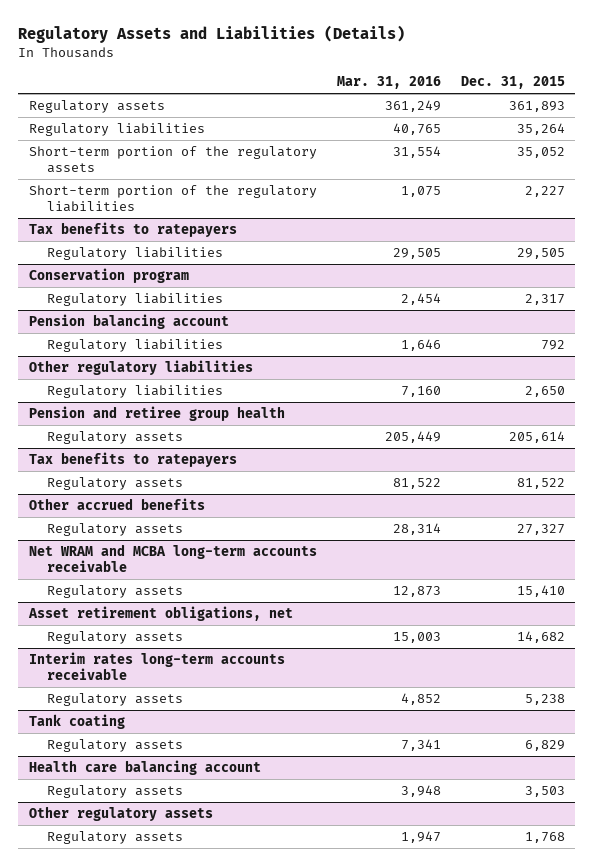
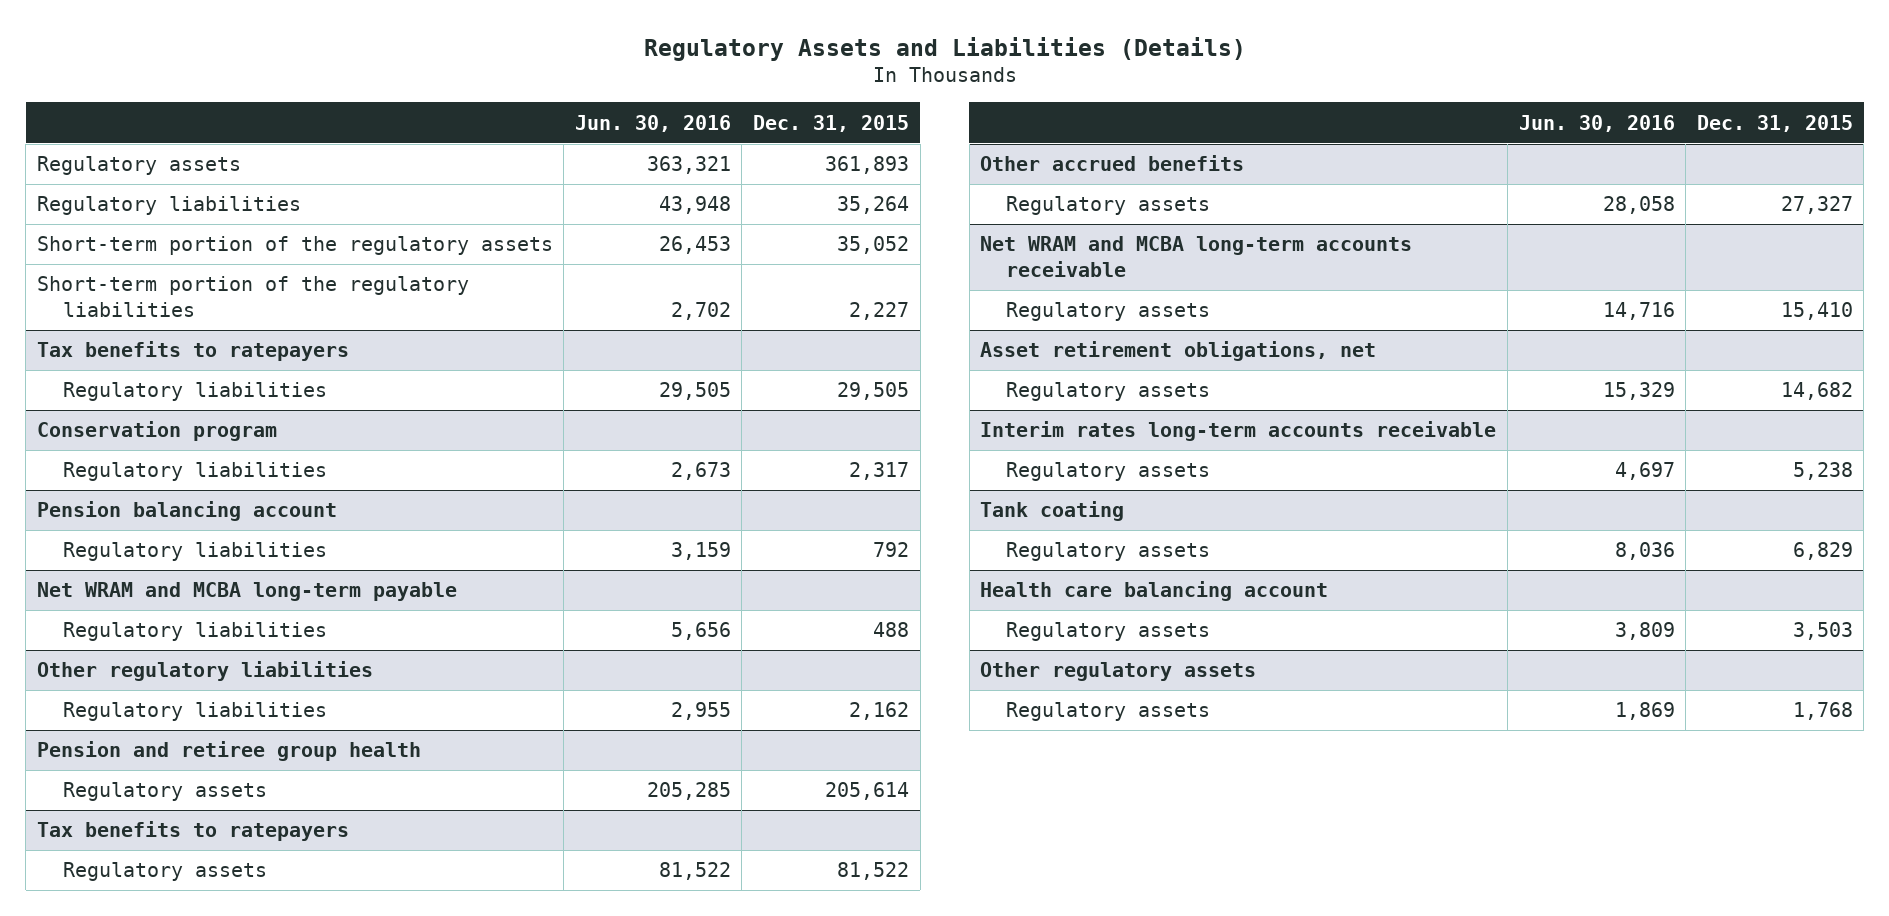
[336,76,441,90] Mar. 31, 2016 -> none
none -> [574,114,731,132] Jun. 30, 2016
none -> [36,582,457,602] Net WRAM and MCBA long-term payable
none -> [62,622,327,642] Regulatory liabilities
[524,386,565,398] 2,650 -> [849,702,910,721] 2,162

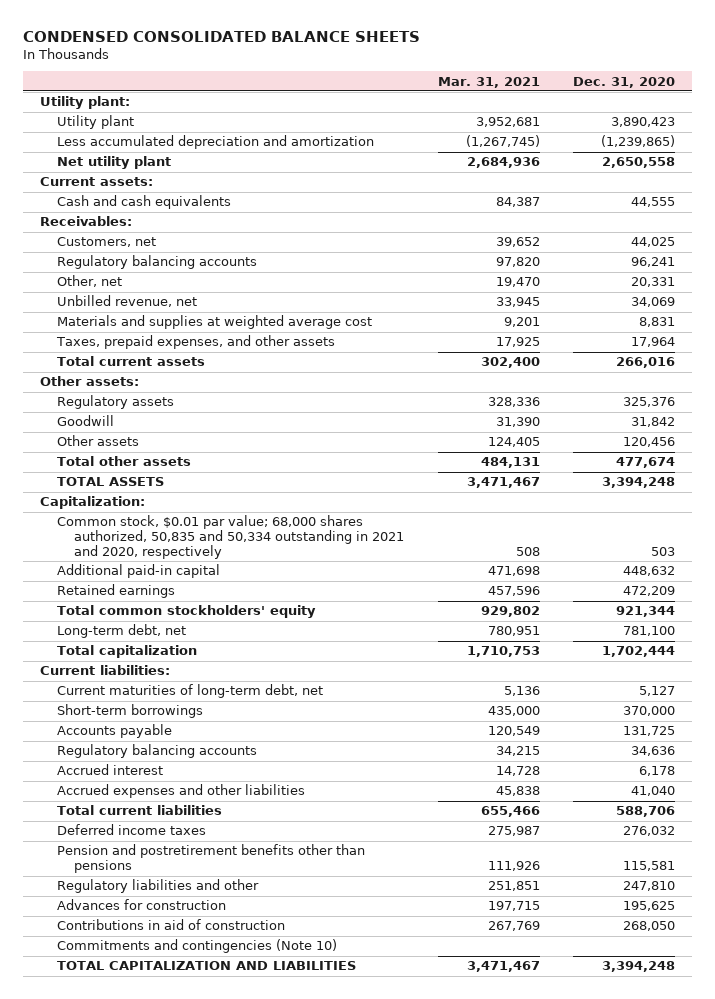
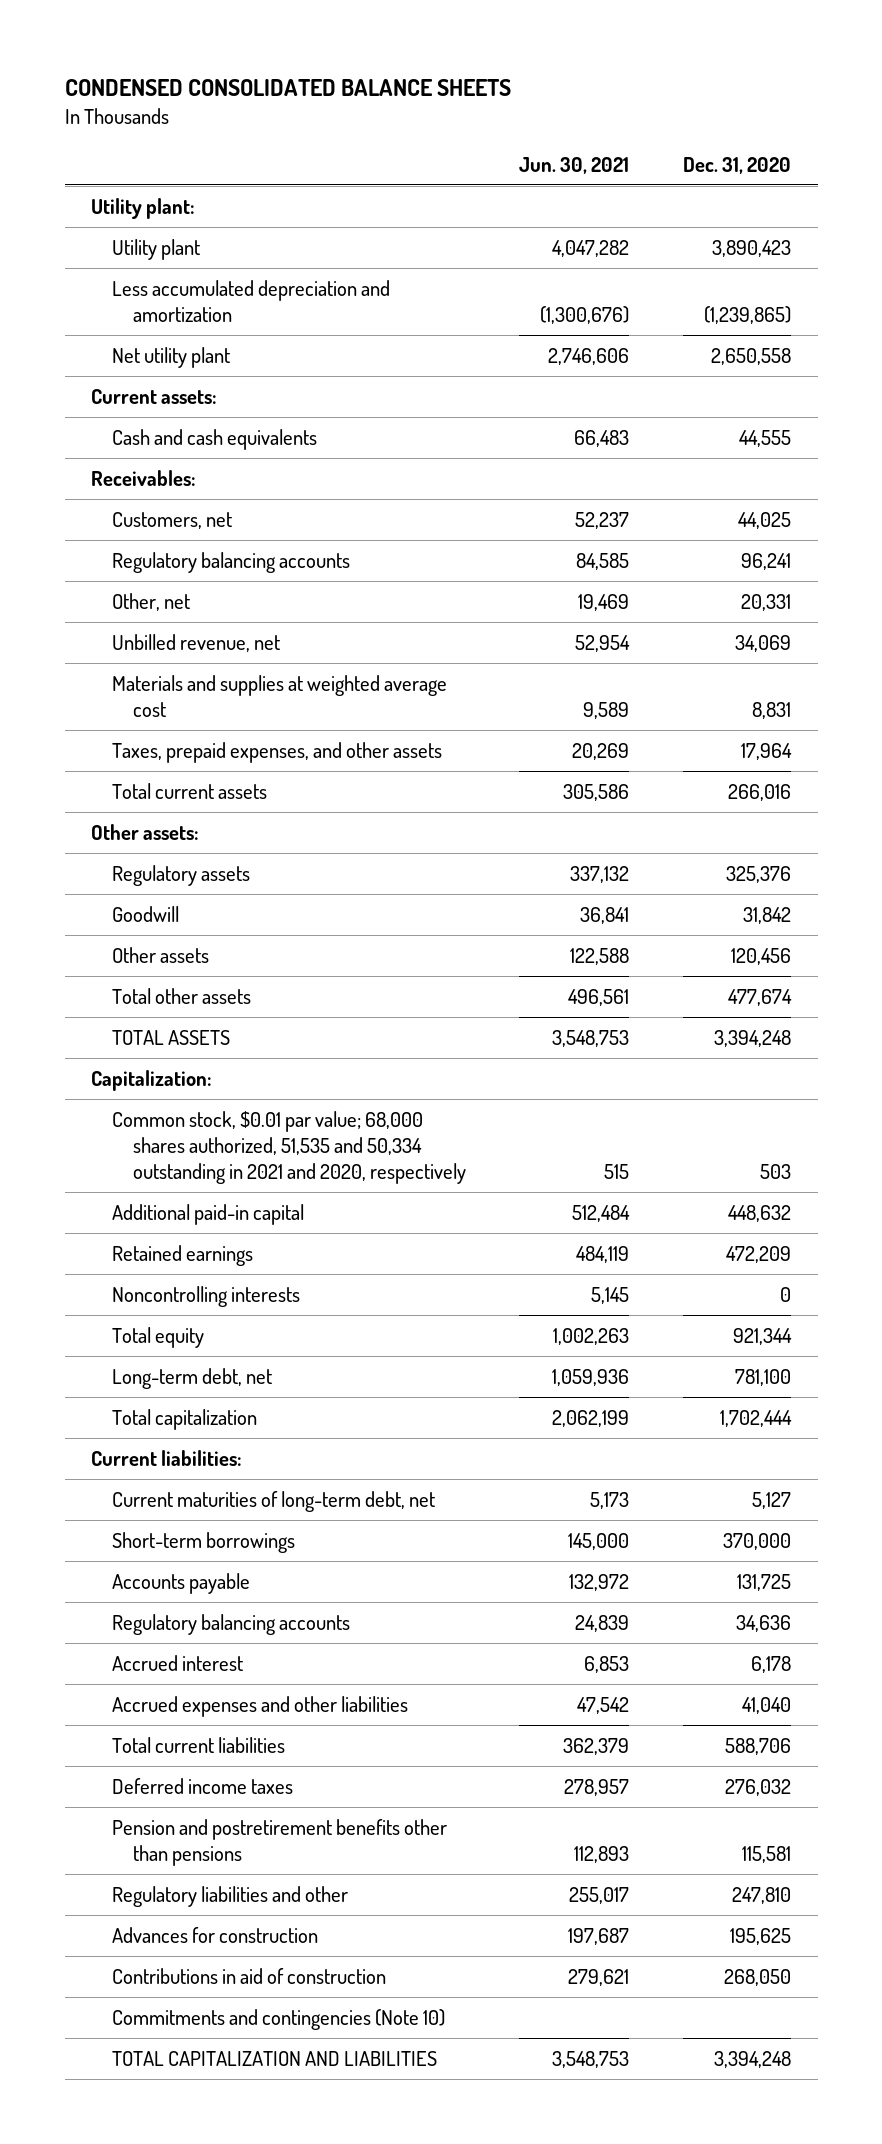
[437,76,540,88] Mar. 31, 2021 -> none
none -> [519,156,630,174] Jun. 30, 2021
[56,515,405,559] Common stock, $0.01 par value; 68,000 shares authorized, 50,835 and 50,334 outstanding in 2021 and 2020, respectively -> [112,1110,466,1185] Common stock, $0.01 par value; 68,000 shares authorized, 51,535 and 50,334 outstanding in 2021 and 2020, respectively
none -> [112,1285,301,1307] Noncontrolling interests
[56,605,316,619] Total common stockholders' equity -> [112,1326,205,1348] Total equity

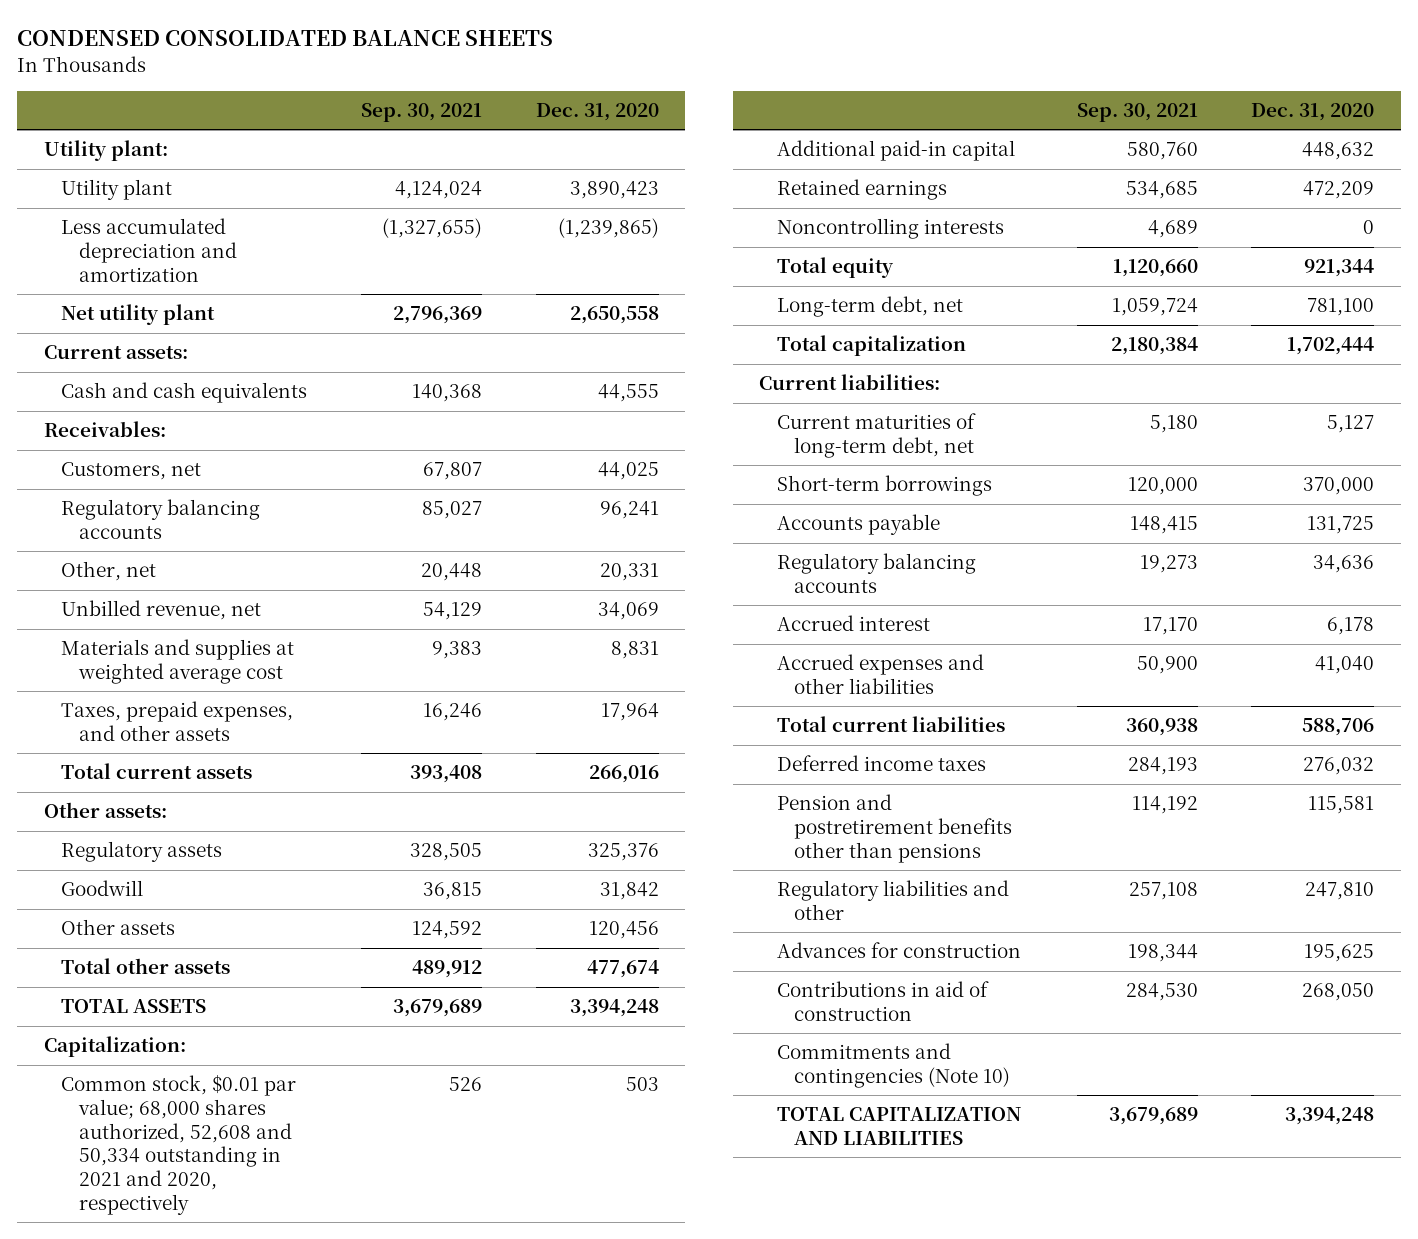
[519,156,630,174] Jun. 30, 2021 -> none
none -> [360,102,482,122] Sep. 30, 2021
[112,1110,466,1185] Common stock, $0.01 par value; 68,000 shares authorized, 51,535 and 50,334 outstanding in 2021 and 2020, respectively -> [61,1075,297,1215] Common stock, $0.01 par value; 68,000 shares authorized, 52,608 and 50,334 outstanding in 2021 and 2020, respectively

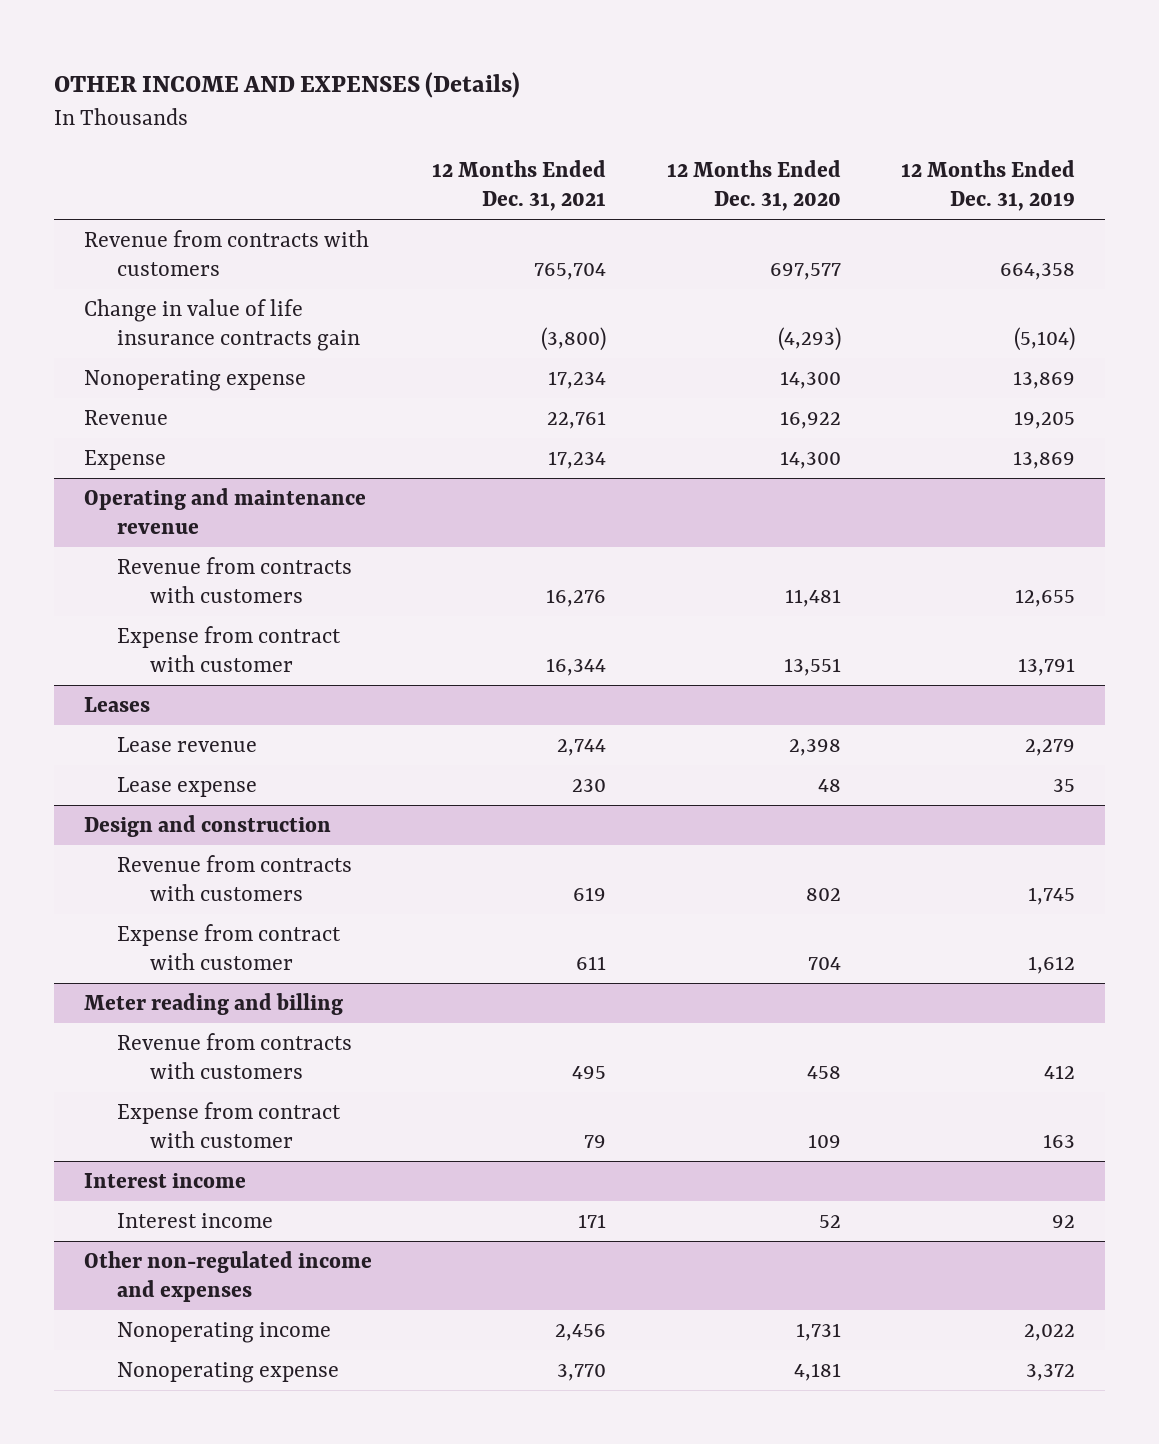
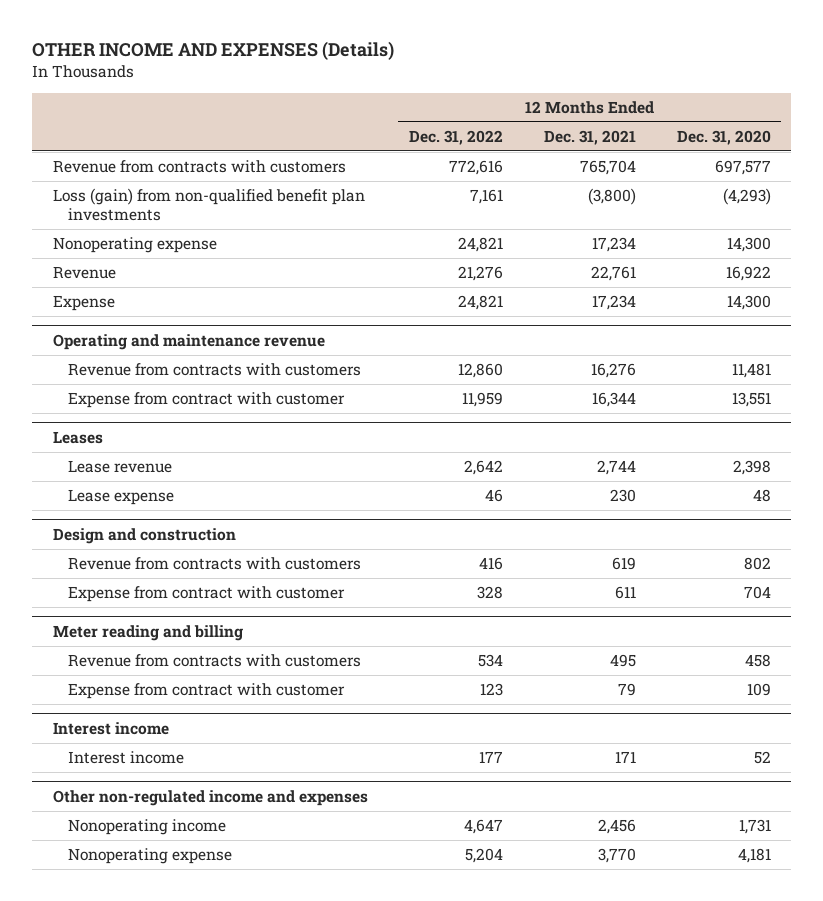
[900,159,1075,212] 12 Months Ended Dec. 31, 2019 -> none
none -> [408,130,503,146] Dec. 31, 2022
[84,298,361,352] Change in value of life insurance contracts gain -> [52,188,365,222] Loss (gain) from non-qualified benefit plan investments

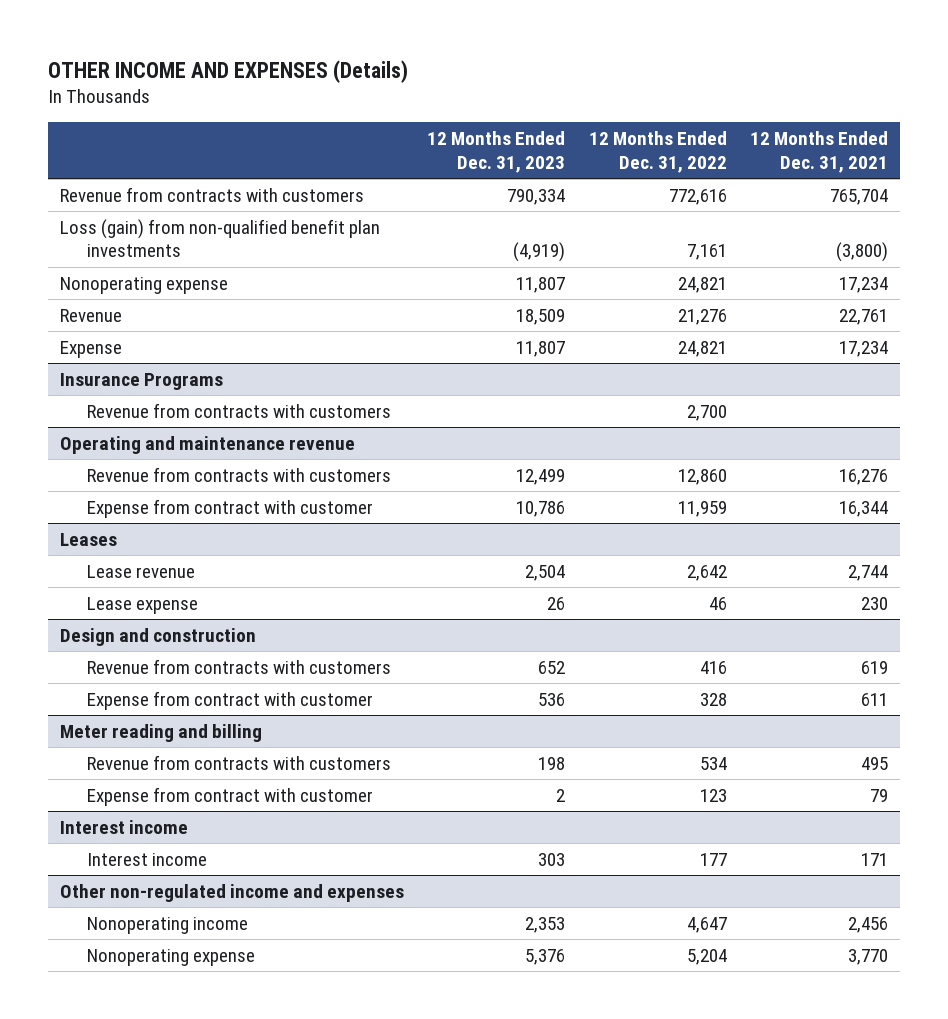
[676,130,771,146] Dec. 31, 2020 -> none
none -> [427,131,566,173] 12 Months Ended Dec. 31, 2023
none -> [60,372,224,390] Insurance Programs
none -> [87,402,392,418] Revenue from contracts with customers

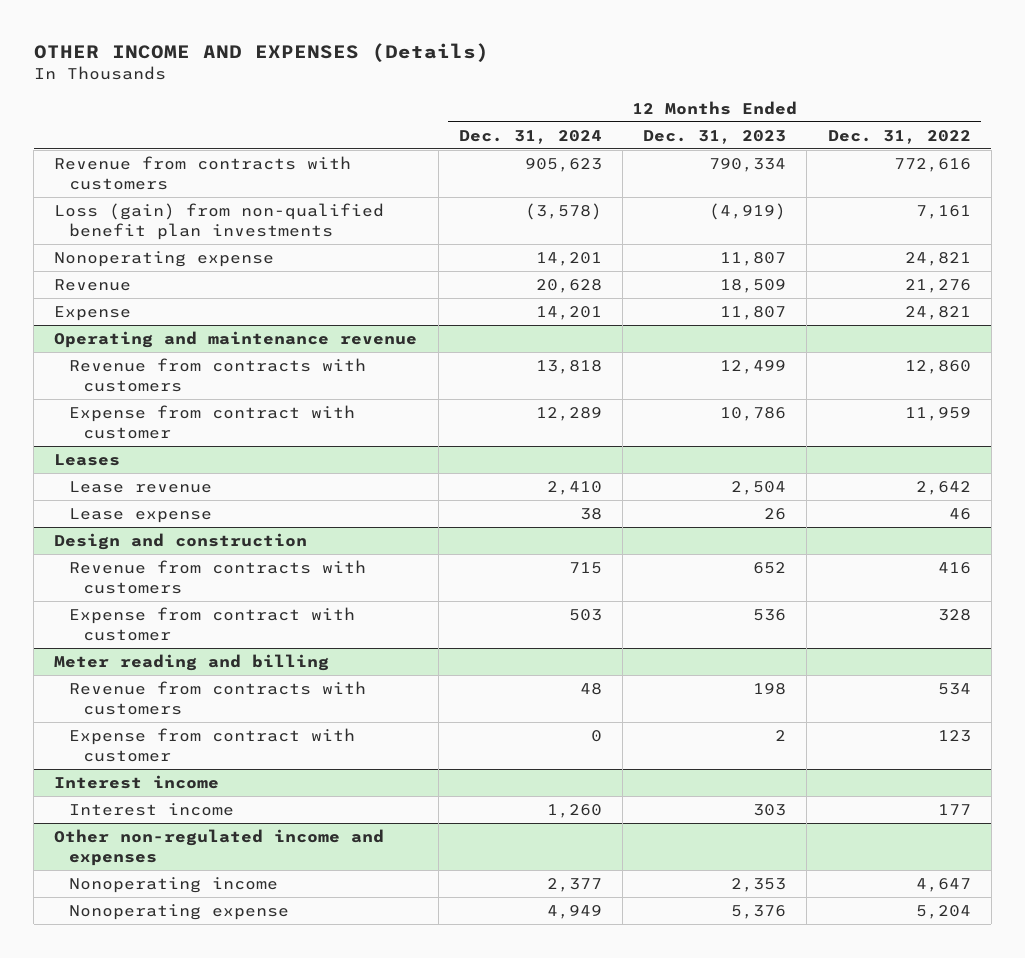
[750,131,889,173] 12 Months Ended Dec. 31, 2021 -> none
none -> [458,129,602,144] Dec. 31, 2024
[60,372,224,390] Insurance Programs -> none
[87,402,392,418] Revenue from contracts with customers -> none

